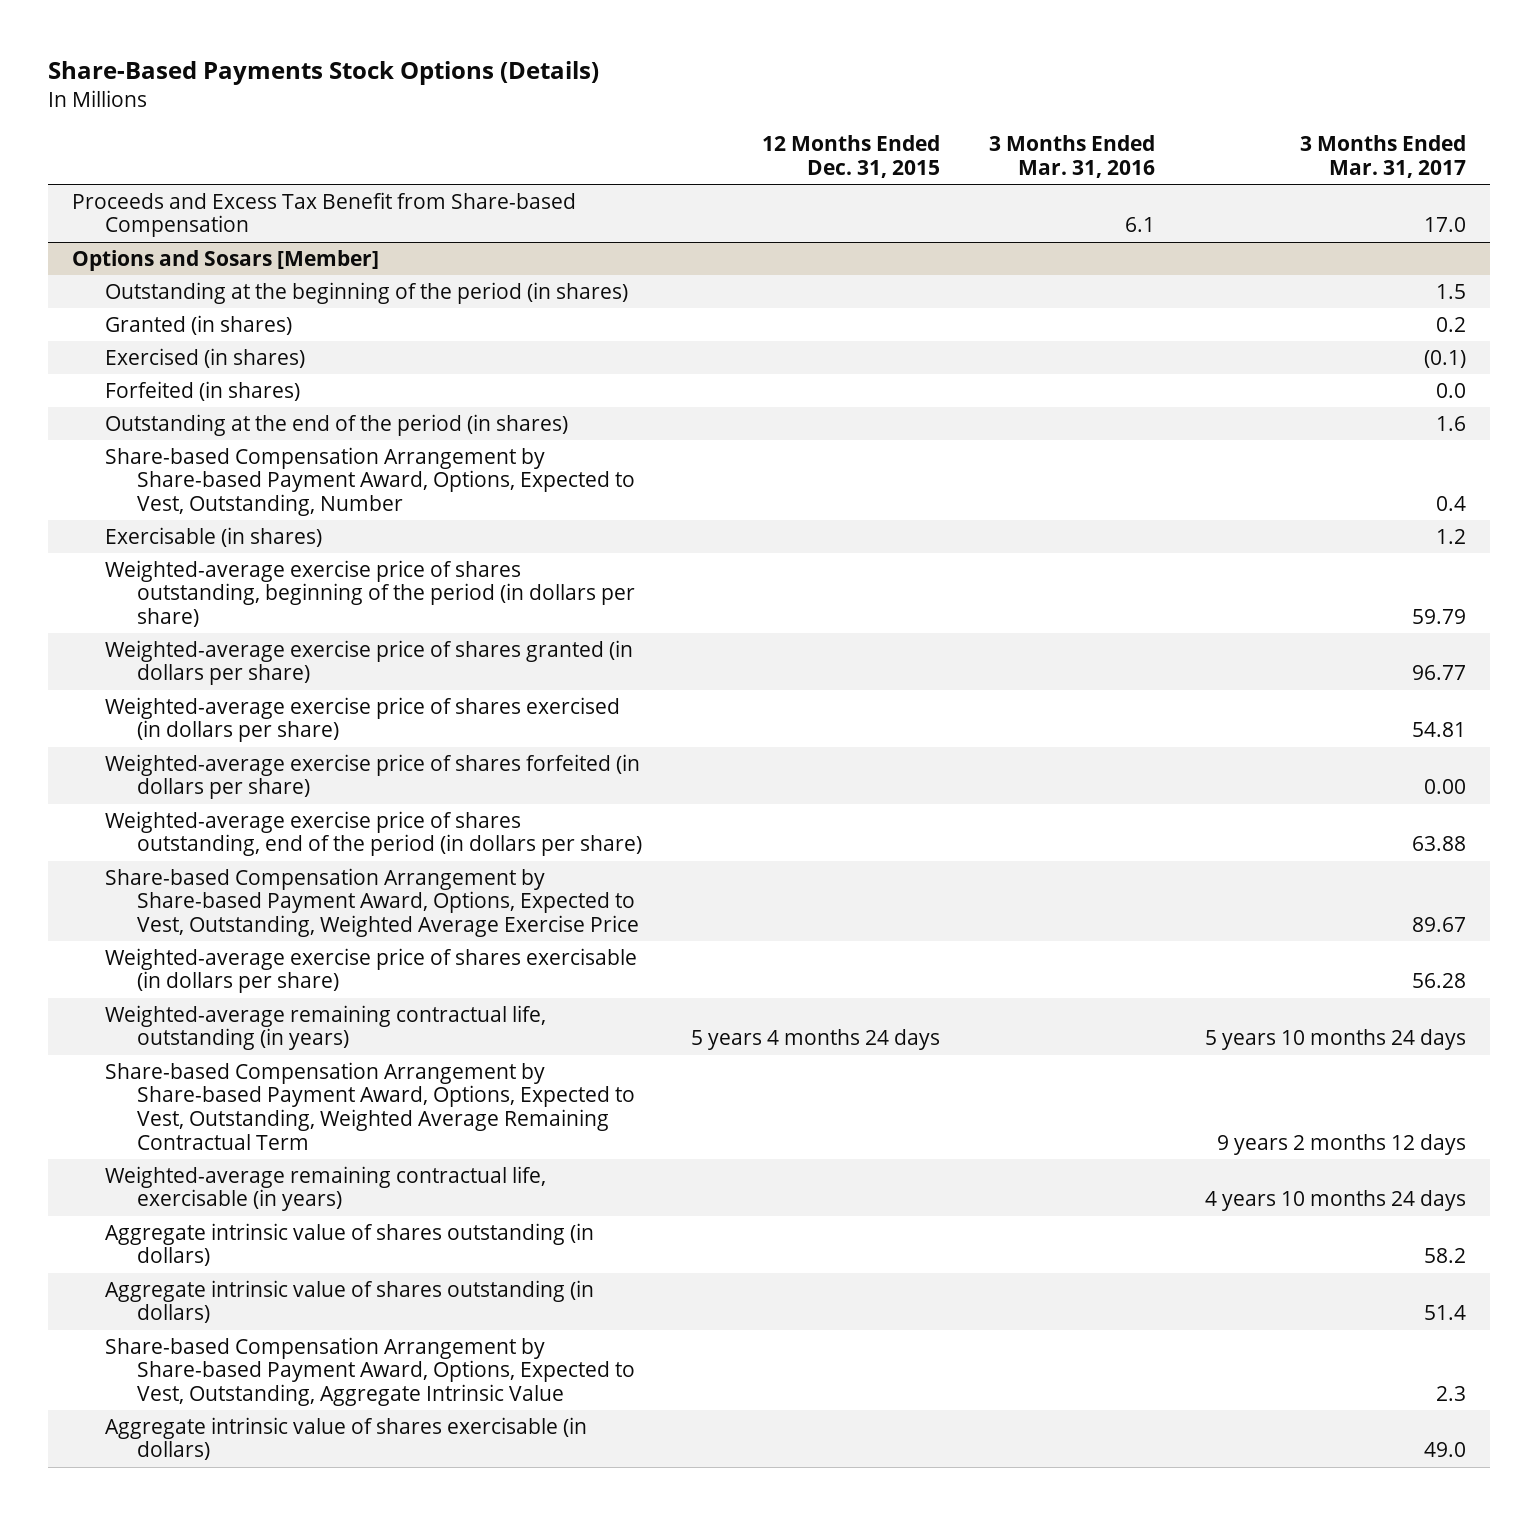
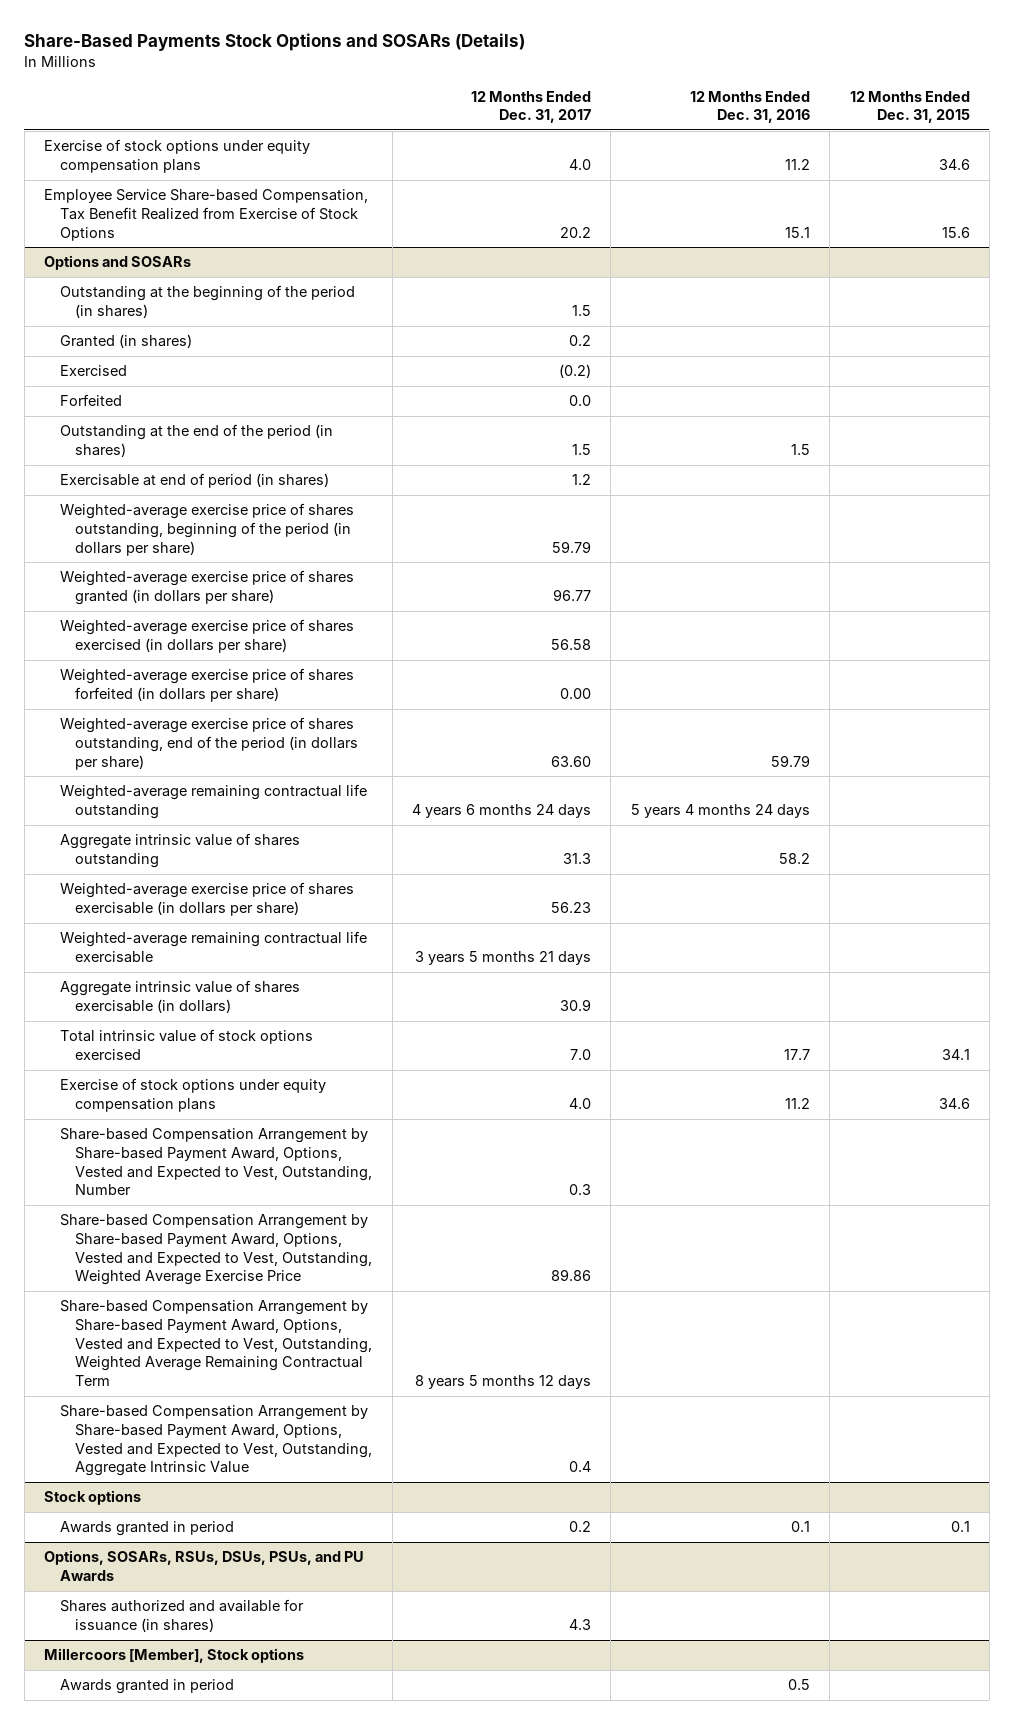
[47,61,599,86] Share-Based Payments Stock Options (Details) -> [24,33,526,52] Share-Based Payments Stock Options and SOSARs (Details)
[989,135,1156,178] 3 Months Ended Mar. 31, 2016 -> none
[1299,135,1466,178] 3 Months Ended Mar. 31, 2017 -> none
none -> [470,90,591,124] 12 Months Ended Dec. 31, 2017
none -> [689,90,810,124] 12 Months Ended Dec. 31, 2016
[72,191,577,238] Proceeds and Excess Tax Benefit from Share-based Compensation -> none
none -> [44,139,311,173] Exercise of stock options under equity compensation plans
none -> [44,189,369,241] Employee Service Share-based Compensation, Tax Benefit Realized from Exercise of Stock Options
[72,249,380,271] Options and Sosars [Member] -> [44,255,192,271] Options and SOSARs
[104,347,305,368] Exercised (in shares) -> [59,365,127,377] Exercised
[104,380,300,401] Forfeited (in shares) -> [59,394,122,407] Forfeited
[104,446,635,516] Share-based Compensation Arrangement by Share-based Payment Award, Options, Expected to Vest, Outstanding, Number -> none
[104,526,322,547] Exercisable (in shares) -> [59,473,329,489] Exercisable at end of period (in shares)
[104,867,639,937] Share-based Compensation Arrangement by Share-based Payment Award, Options, Expected to Vest, Outstanding, Weighted Average Exercise Price -> none
none -> [59,784,367,819] Weighted-average remaining contractual life outstanding
none -> [59,833,300,868] Aggregate intrinsic value of shares outstanding
[104,1004,546,1051] Weighted-average remaining contractual life, outstanding (in years) -> none
[104,1061,635,1150] Share-based Compensation Arrangement by Share-based Payment Award, Options, Expected to Vest, Outstanding, Weighted Average Remaining Contractual Term -> none
[104,1222,594,1267] Aggregate intrinsic value of shares outstanding (in dollars) -> none
[104,1279,594,1324] Aggregate intrinsic value of shares outstanding (in dollars) -> none
[104,1336,635,1406] Share-based Compensation Arrangement by Share-based Payment Award, Options, Expected to Vest, Outstanding, Aggregate Intrinsic Value -> none
[104,1165,546,1212] Weighted-average remaining contractual life, exercisable (in years) -> [59,931,367,963] Weighted-average remaining contractual life exercisable
none -> [59,1029,313,1060] Total intrinsic value of stock options exercised
none -> [59,1078,326,1112] Exercise of stock options under equity compensation plans
none -> [59,1128,373,1196] Share-based Compensation Arrangement by Share-based Payment Award, Options, Vested and Expected to Vest, Outstanding, Number
none -> [59,1214,373,1286] Share-based Compensation Arrangement by Share-based Payment Award, Options, Vested and Expected to Vest, Outstanding, Weighted Average Exercise Price
none -> [59,1300,373,1386] Share-based Compensation Arrangement by Share-based Payment Award, Options, Vested and Expected to Vest, Outstanding, Weighted Average Remaining Contractual Term
none -> [59,1405,373,1477] Share-based Compensation Arrangement by Share-based Payment Award, Options, Vested and Expected to Vest, Outstanding, Aggregate Intrinsic Value
none -> [44,1490,142,1506] Stock options
none -> [59,1521,234,1537] Awards granted in period
none -> [44,1550,365,1581] Options, SOSARs, RSUs, DSUs, PSUs, and PU Awards
none -> [59,1599,304,1632] Shares authorized and available for issuance (in shares)
none -> [44,1648,305,1664] Millercoors [Member], Stock options
none -> [59,1679,234,1695] Awards granted in period

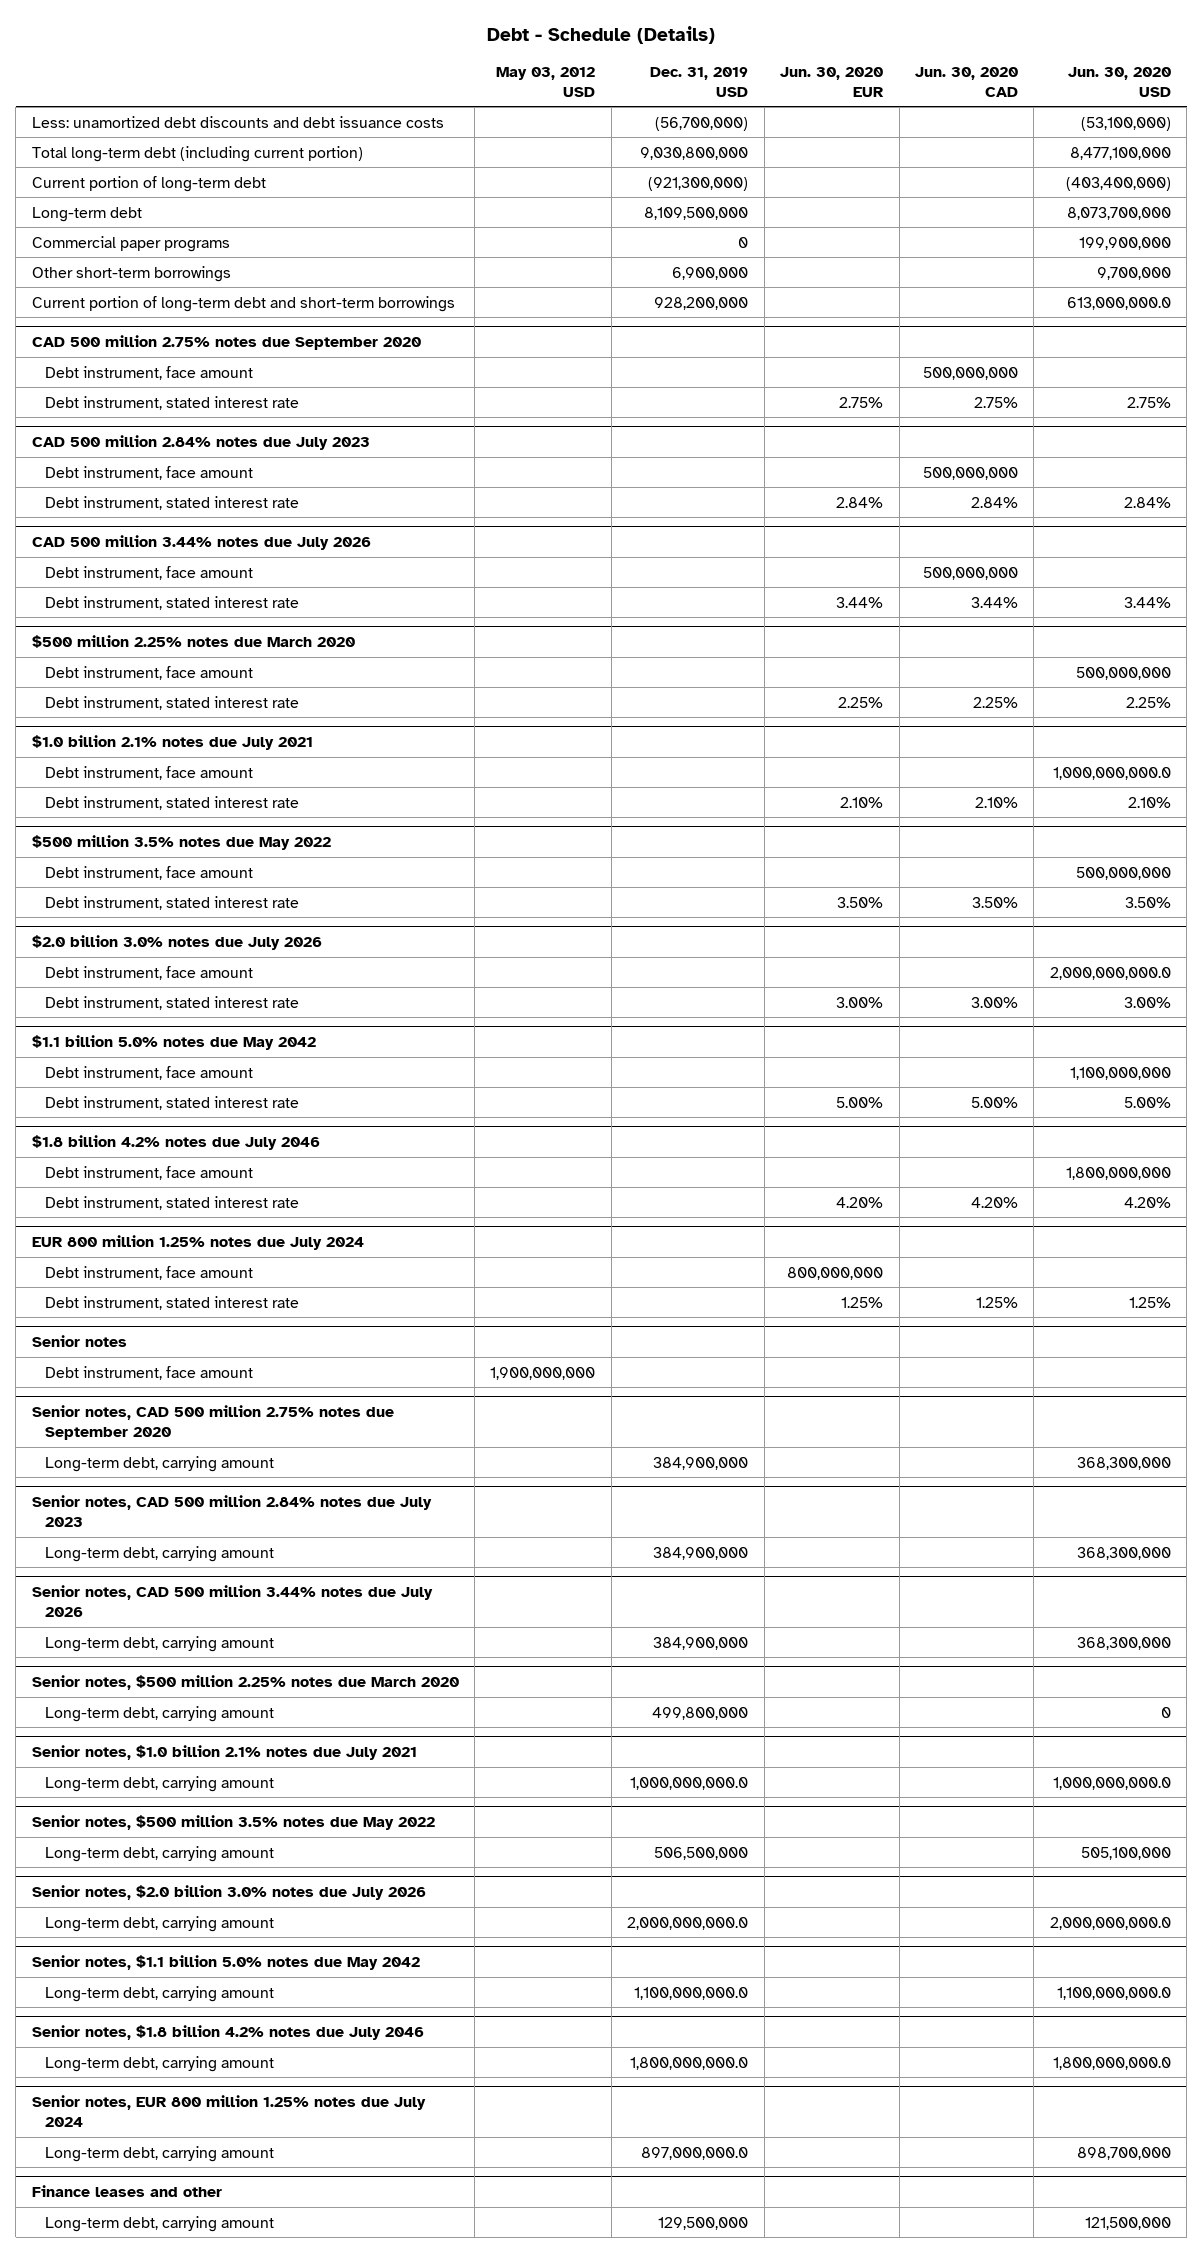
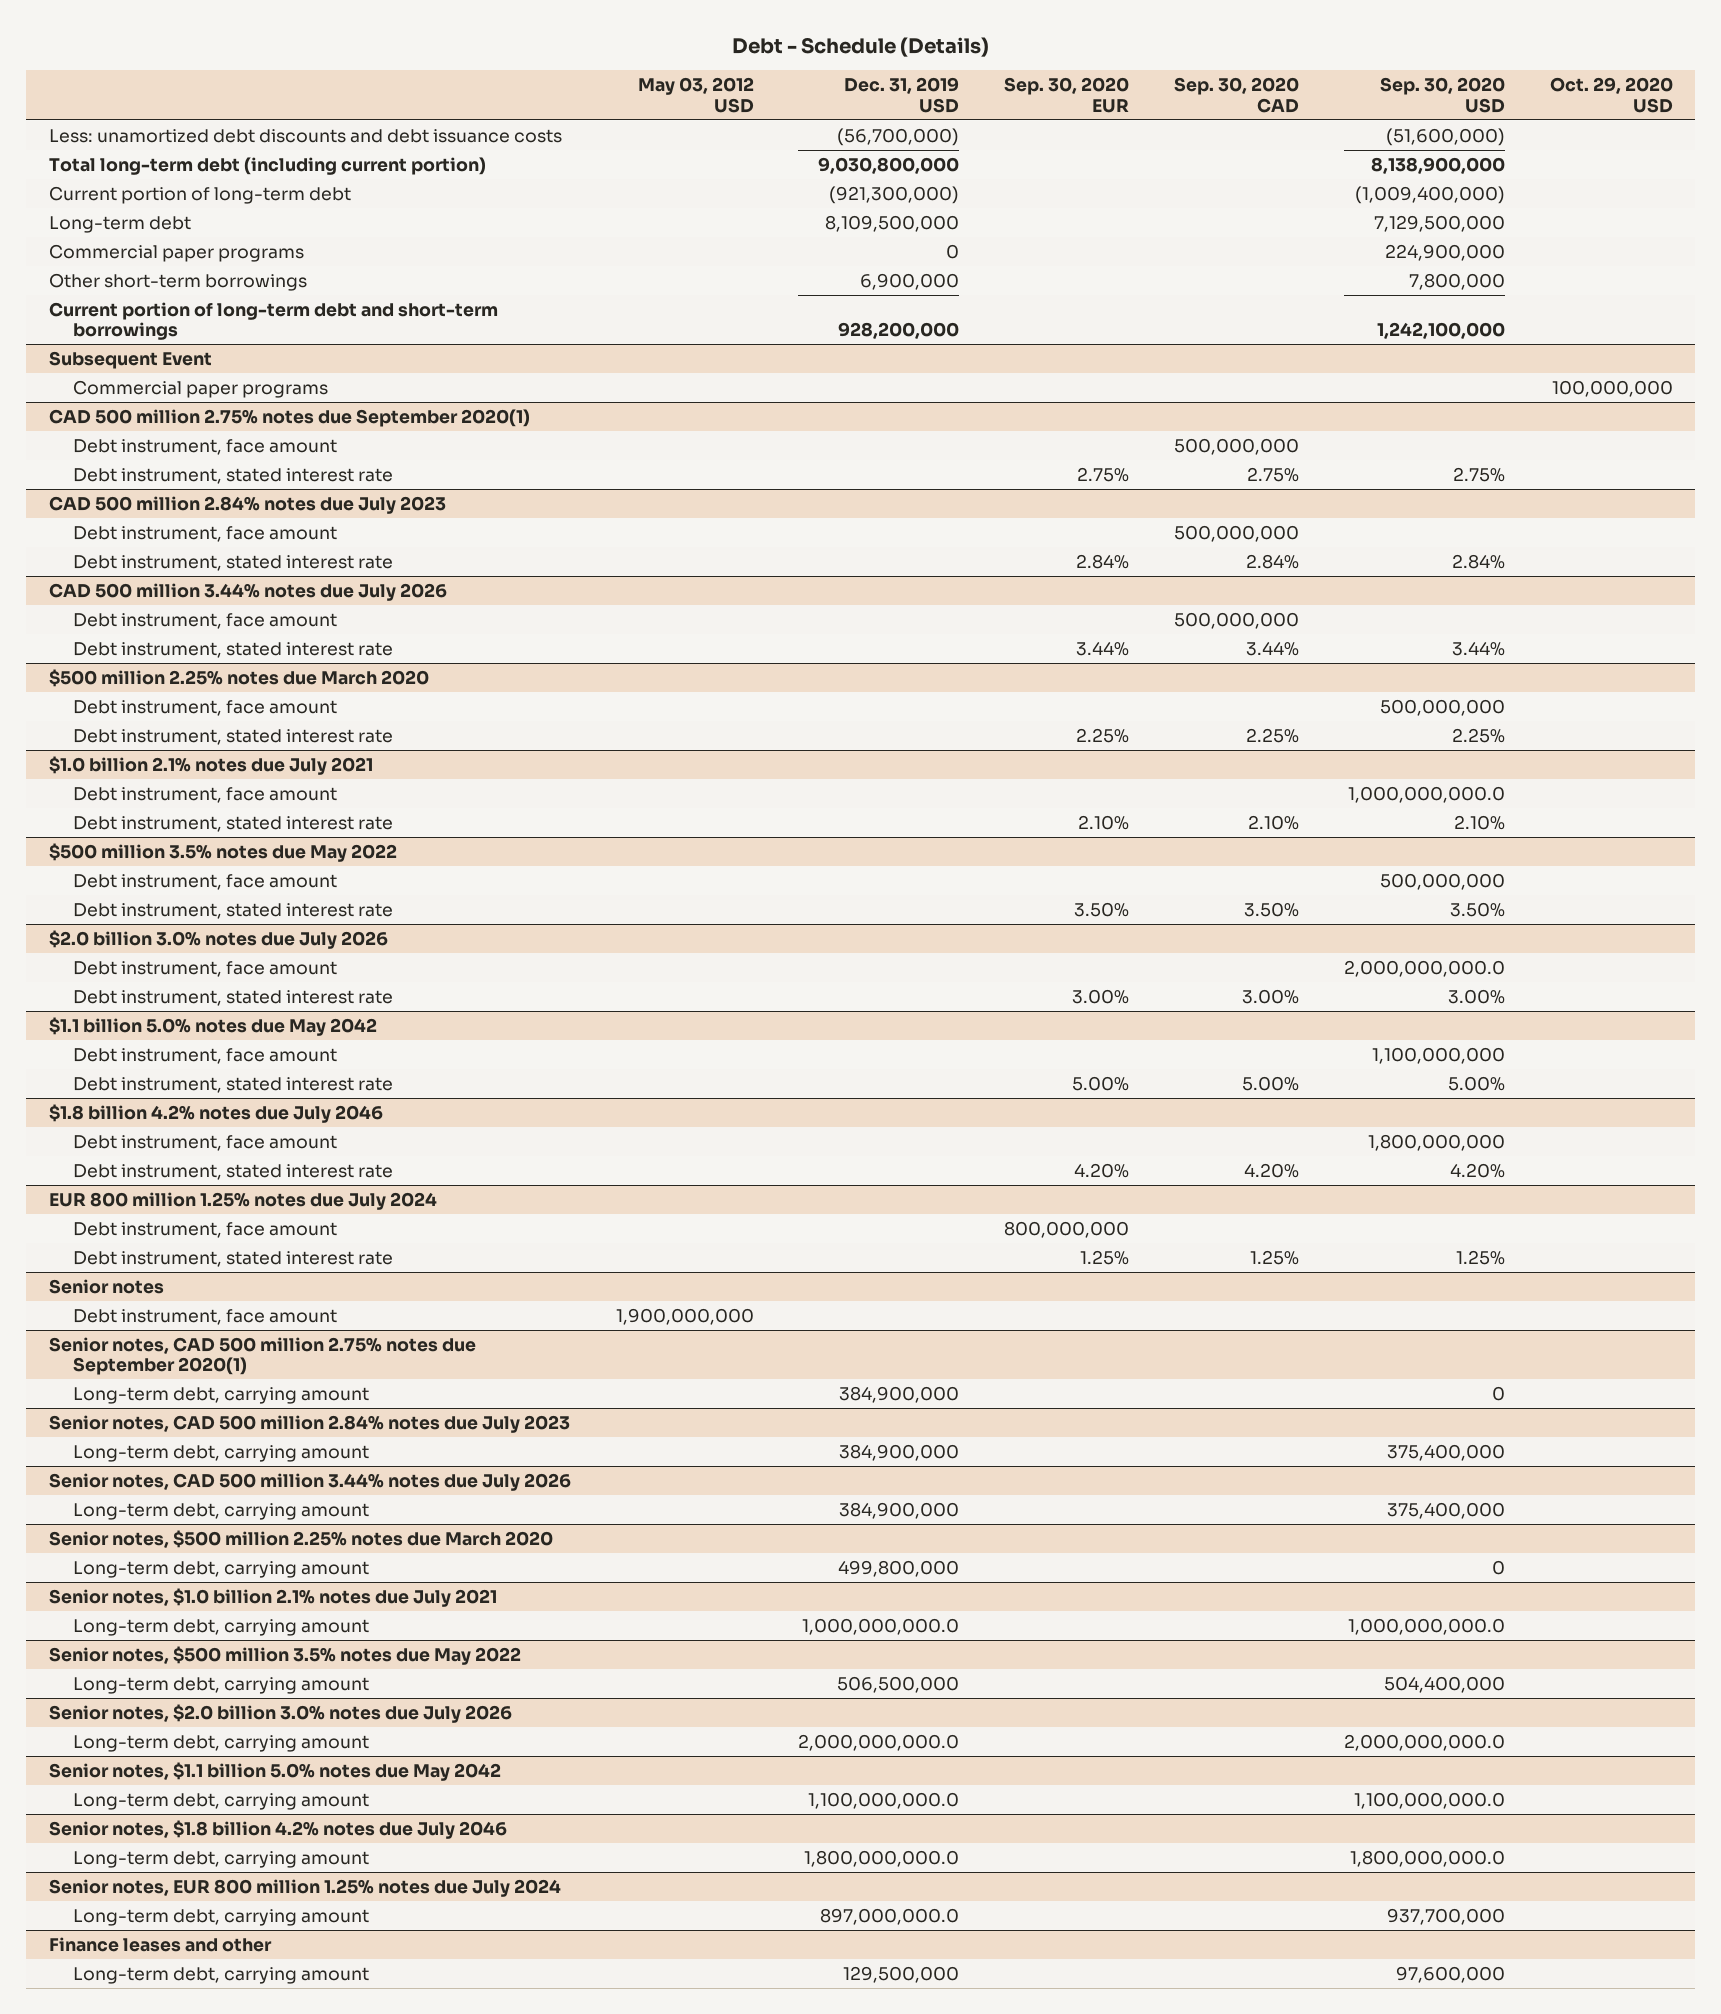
[780,67,885,97] Jun. 30, 2020 EUR -> none
[914,67,1018,97] Jun. 30, 2020 CAD -> none
[1067,67,1171,97] Jun. 30, 2020 USD -> none
none -> [1004,77,1130,113] Sep. 30, 2020 EUR
none -> [1173,77,1299,113] Sep. 30, 2020 CAD
none -> [1379,77,1505,113] Sep. 30, 2020 USD
none -> [1549,77,1673,113] Oct. 29, 2020 USD
none -> [48,350,212,369] Subsequent Event
none -> [72,379,328,398] Commercial paper programs
[31,335,421,351] CAD 500 million 2.75% notes due September 2020 -> [48,408,530,427] CAD 500 million 2.75% notes due September 2020(1)
[31,1405,394,1440] Senior notes, CAD 500 million 2.75% notes due September 2020 -> [48,1336,476,1376] Senior notes, CAD 500 million 2.75% notes due September 2020(1)

